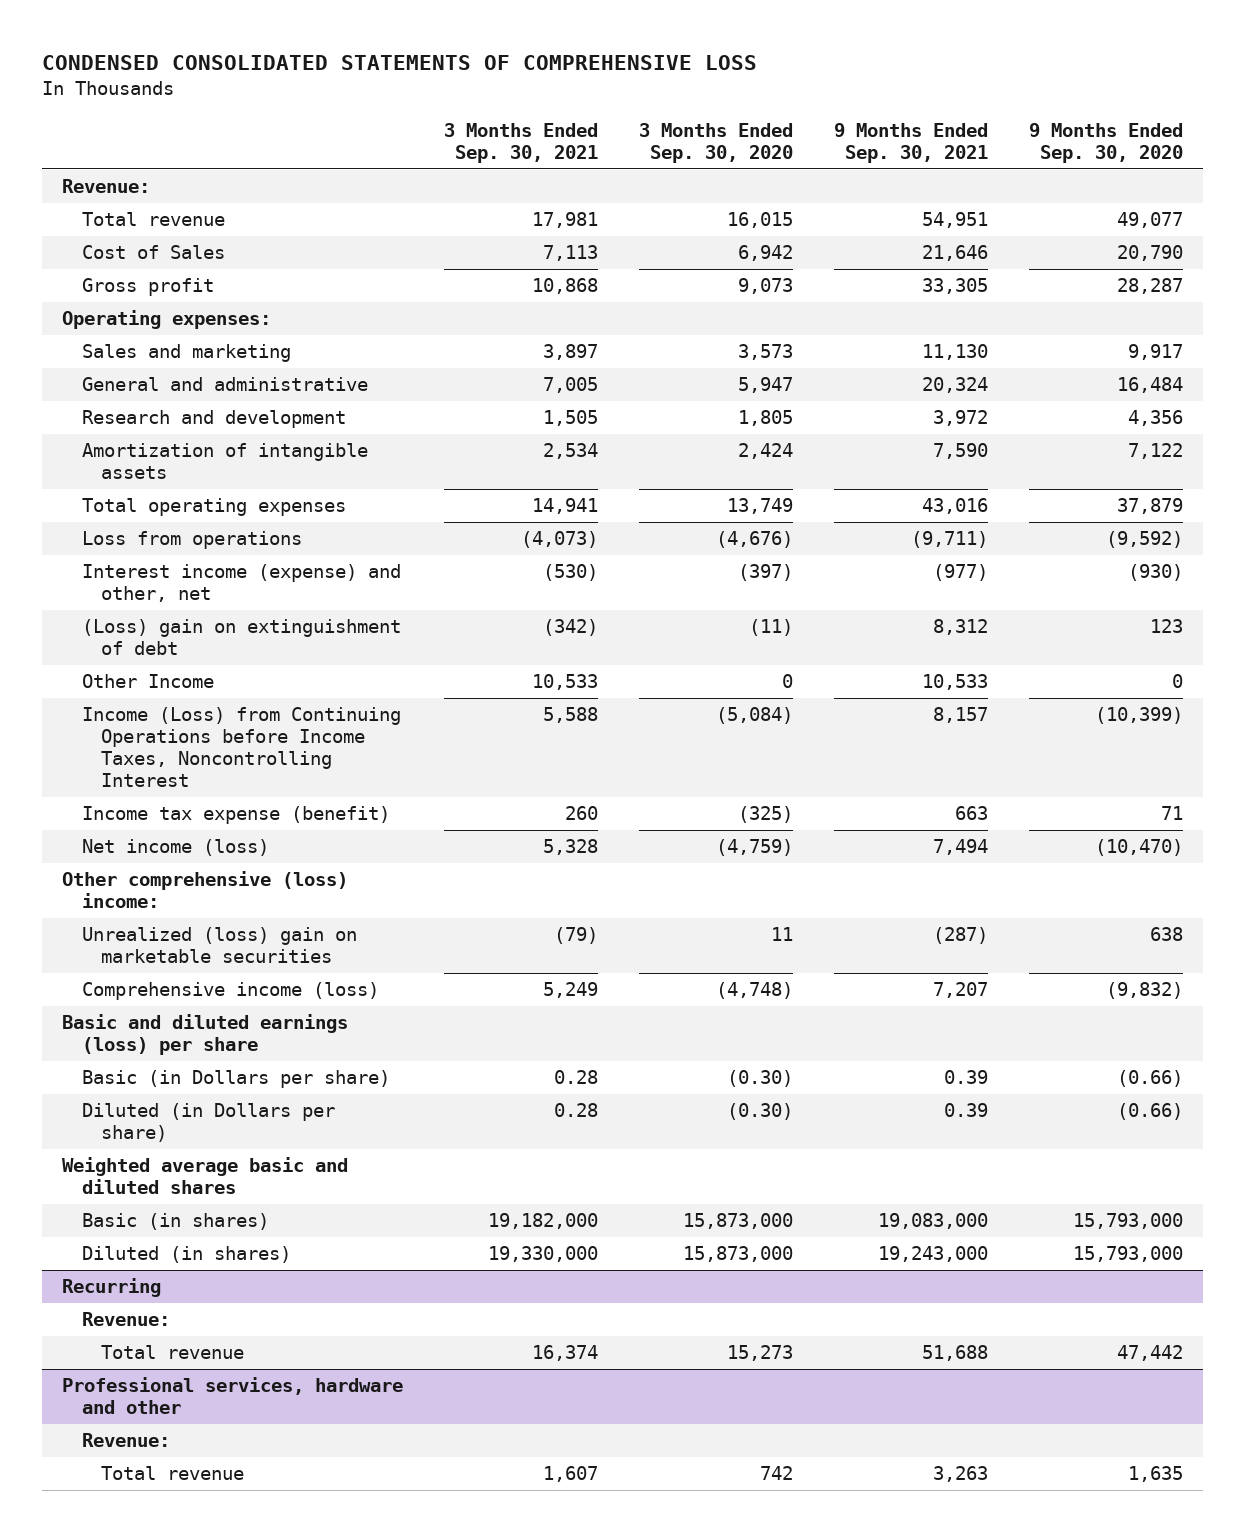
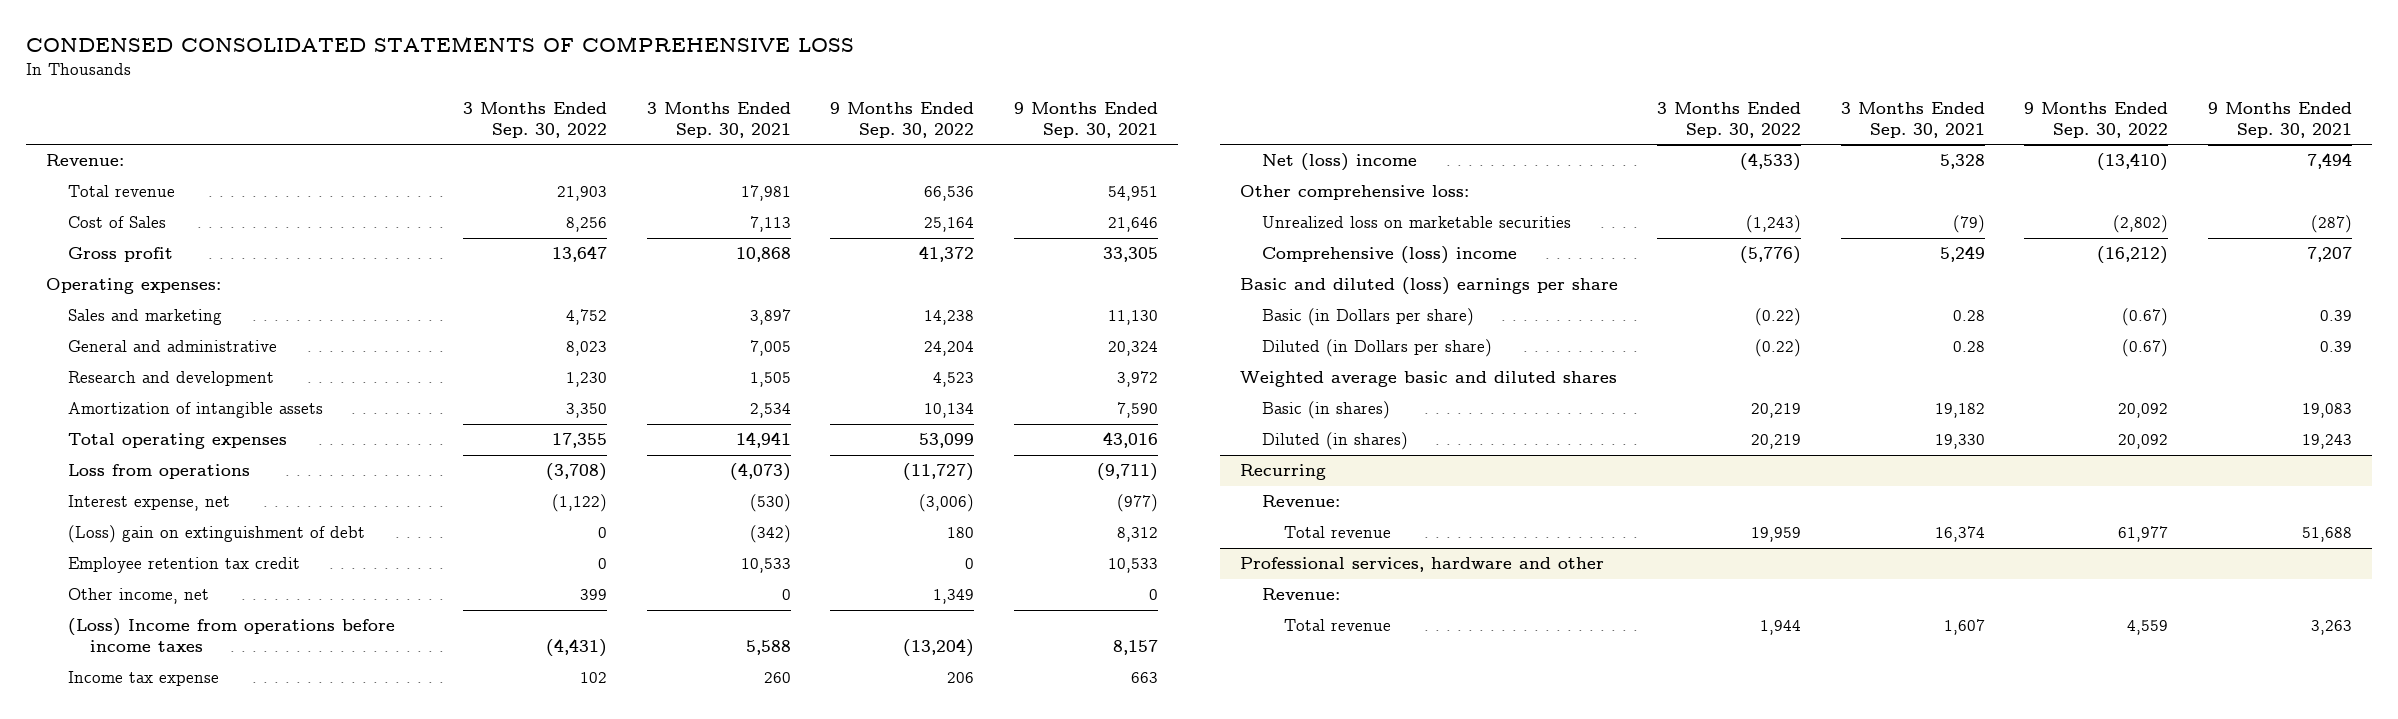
[639,122,794,163] 3 Months Ended Sep. 30, 2020 -> none
[1028,122,1183,163] 9 Months Ended Sep. 30, 2020 -> none
none -> [463,101,608,138] 3 Months Ended Sep. 30, 2022
none -> [830,101,975,138] 9 Months Ended Sep. 30, 2022
[81,564,401,603] Interest income (expense) and other, net -> [67,495,230,512] Interest expense, net
[81,674,214,689] Other Income -> [67,557,300,574] Employee retention tax credit
none -> [67,588,209,605] Other income, net
[81,707,401,787] Income (Loss) from Continuing Operations before Income Taxes, Noncontrolling Interest -> [67,618,395,653] (Loss) Income from operations before income taxes
[81,806,390,825] Income tax expense (benefit) -> [67,671,219,687] Income tax expense
[81,839,269,857] Net income (loss) -> [1261,153,1417,172] Net (loss) income
[62,871,349,909] Other comprehensive (loss) income: -> [1239,185,1469,201] Other comprehensive loss:
[81,927,357,964] Unrealized (loss) gain on marketable securities -> [1261,216,1571,229] Unrealized loss on marketable securities
[81,982,379,1001] Comprehensive income (loss) -> [1261,246,1517,265] Comprehensive (loss) income
[62,1014,349,1056] Basic and diluted earnings (loss) per share -> [1239,277,1618,296] Basic and diluted (loss) earnings per share
[488,1213,599,1230] 19,182,000 -> [1934,403,1985,419] 19,182
[878,1213,989,1230] 19,083,000 -> [2301,403,2352,419] 19,083
[488,1246,599,1263] 19,330,000 -> [1934,434,1985,450] 19,330
[878,1246,989,1263] 19,243,000 -> [2301,434,2352,450] 19,243

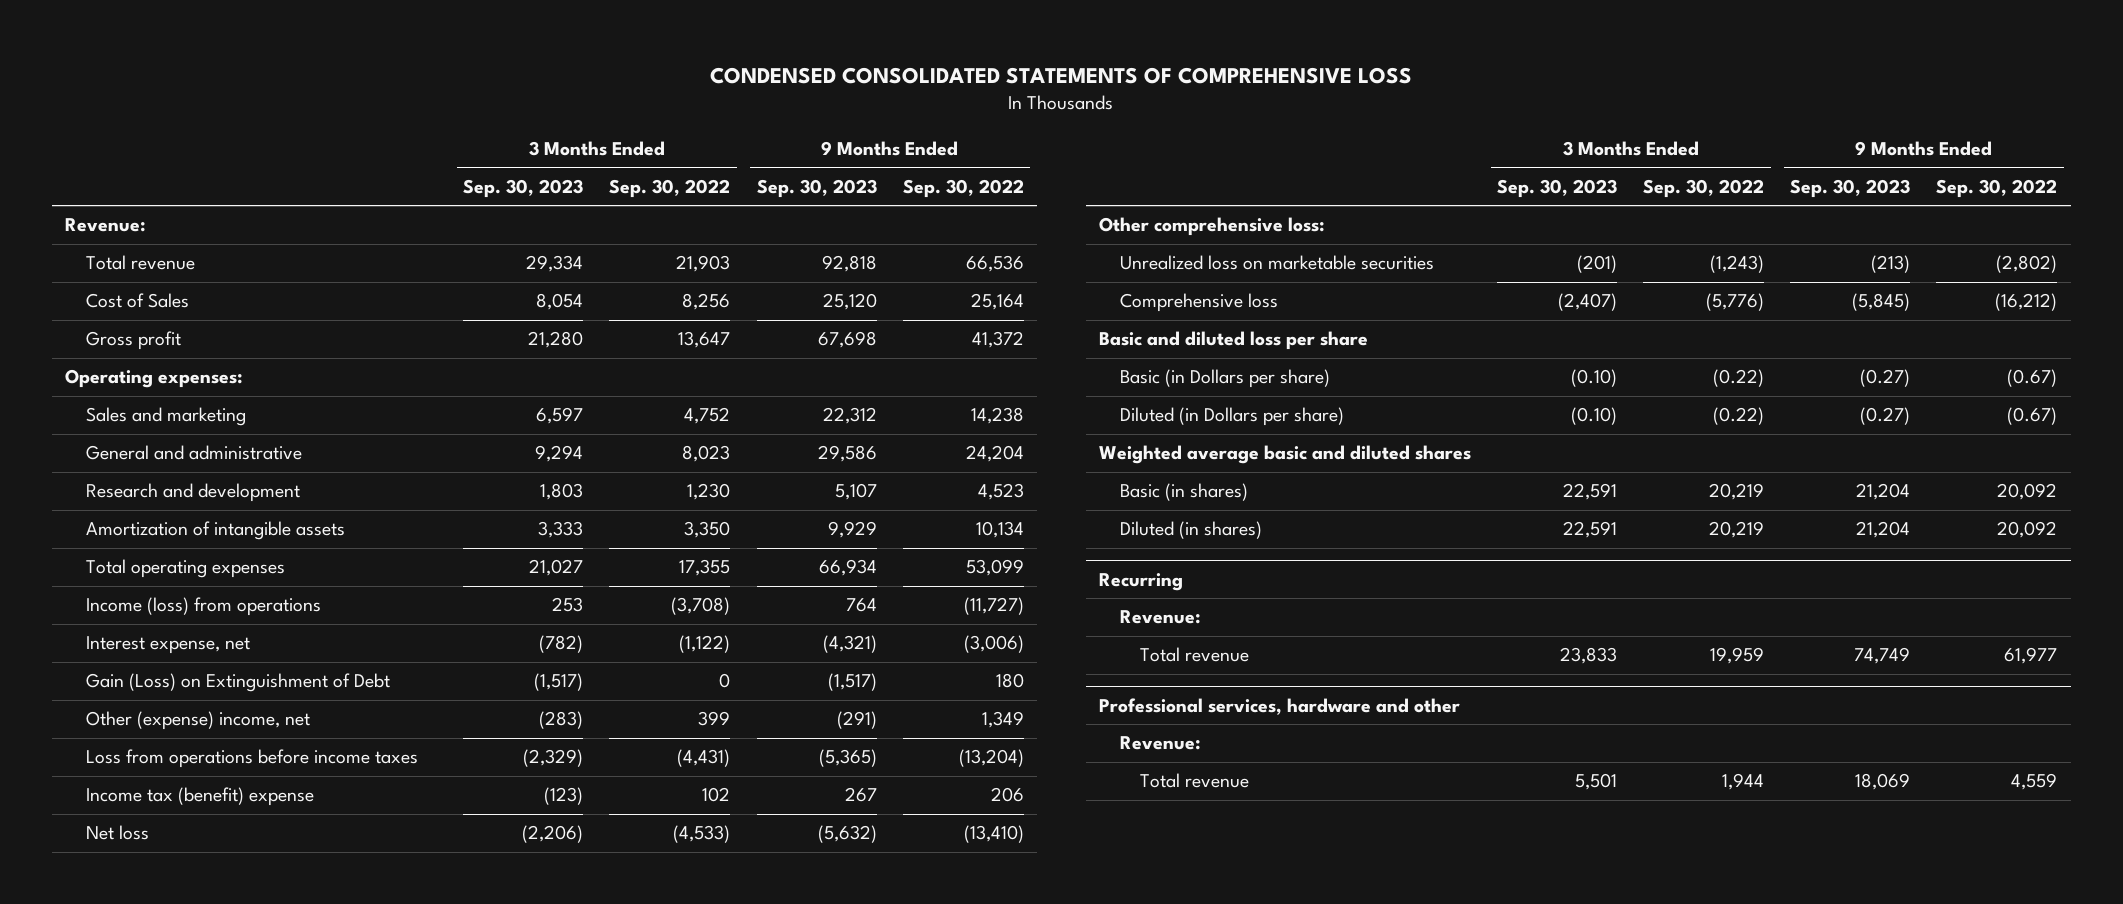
[646,101,791,138] 3 Months Ended Sep. 30, 2021 -> none
[1013,101,1158,138] 9 Months Ended Sep. 30, 2021 -> none
none -> [463,178,584,198] Sep. 30, 2023
none -> [756,178,877,198] Sep. 30, 2023
[67,464,250,480] Loss from operations -> [85,597,321,617] Income (loss) from operations
[67,557,300,574] Employee retention tax credit -> none
[67,525,365,544] (Loss) gain on extinguishment of debt -> [85,673,390,693] Gain (Loss) on Extinguishment of Debt
[67,588,209,605] Other income, net -> [85,711,310,731] Other (expense) income, net
[67,618,395,653] (Loss) Income from operations before income taxes -> [85,749,418,769] Loss from operations before income taxes
[67,671,219,687] Income tax expense -> [85,787,314,807] Income tax (benefit) expense
[1261,153,1417,172] Net (loss) income -> [85,825,149,841] Net loss
[1261,246,1517,265] Comprehensive (loss) income -> [1119,293,1278,313] Comprehensive loss
[1239,277,1618,296] Basic and diluted (loss) earnings per share -> [1099,331,1369,351] Basic and diluted loss per share

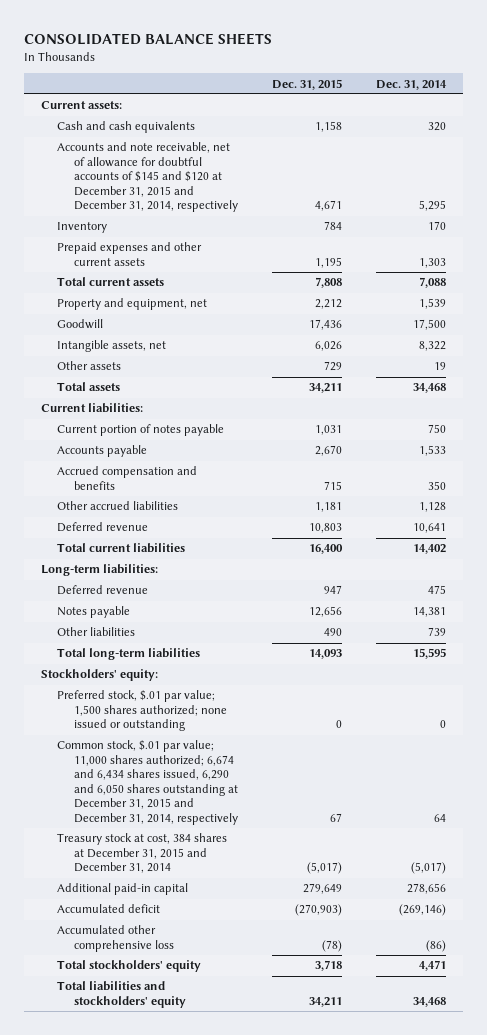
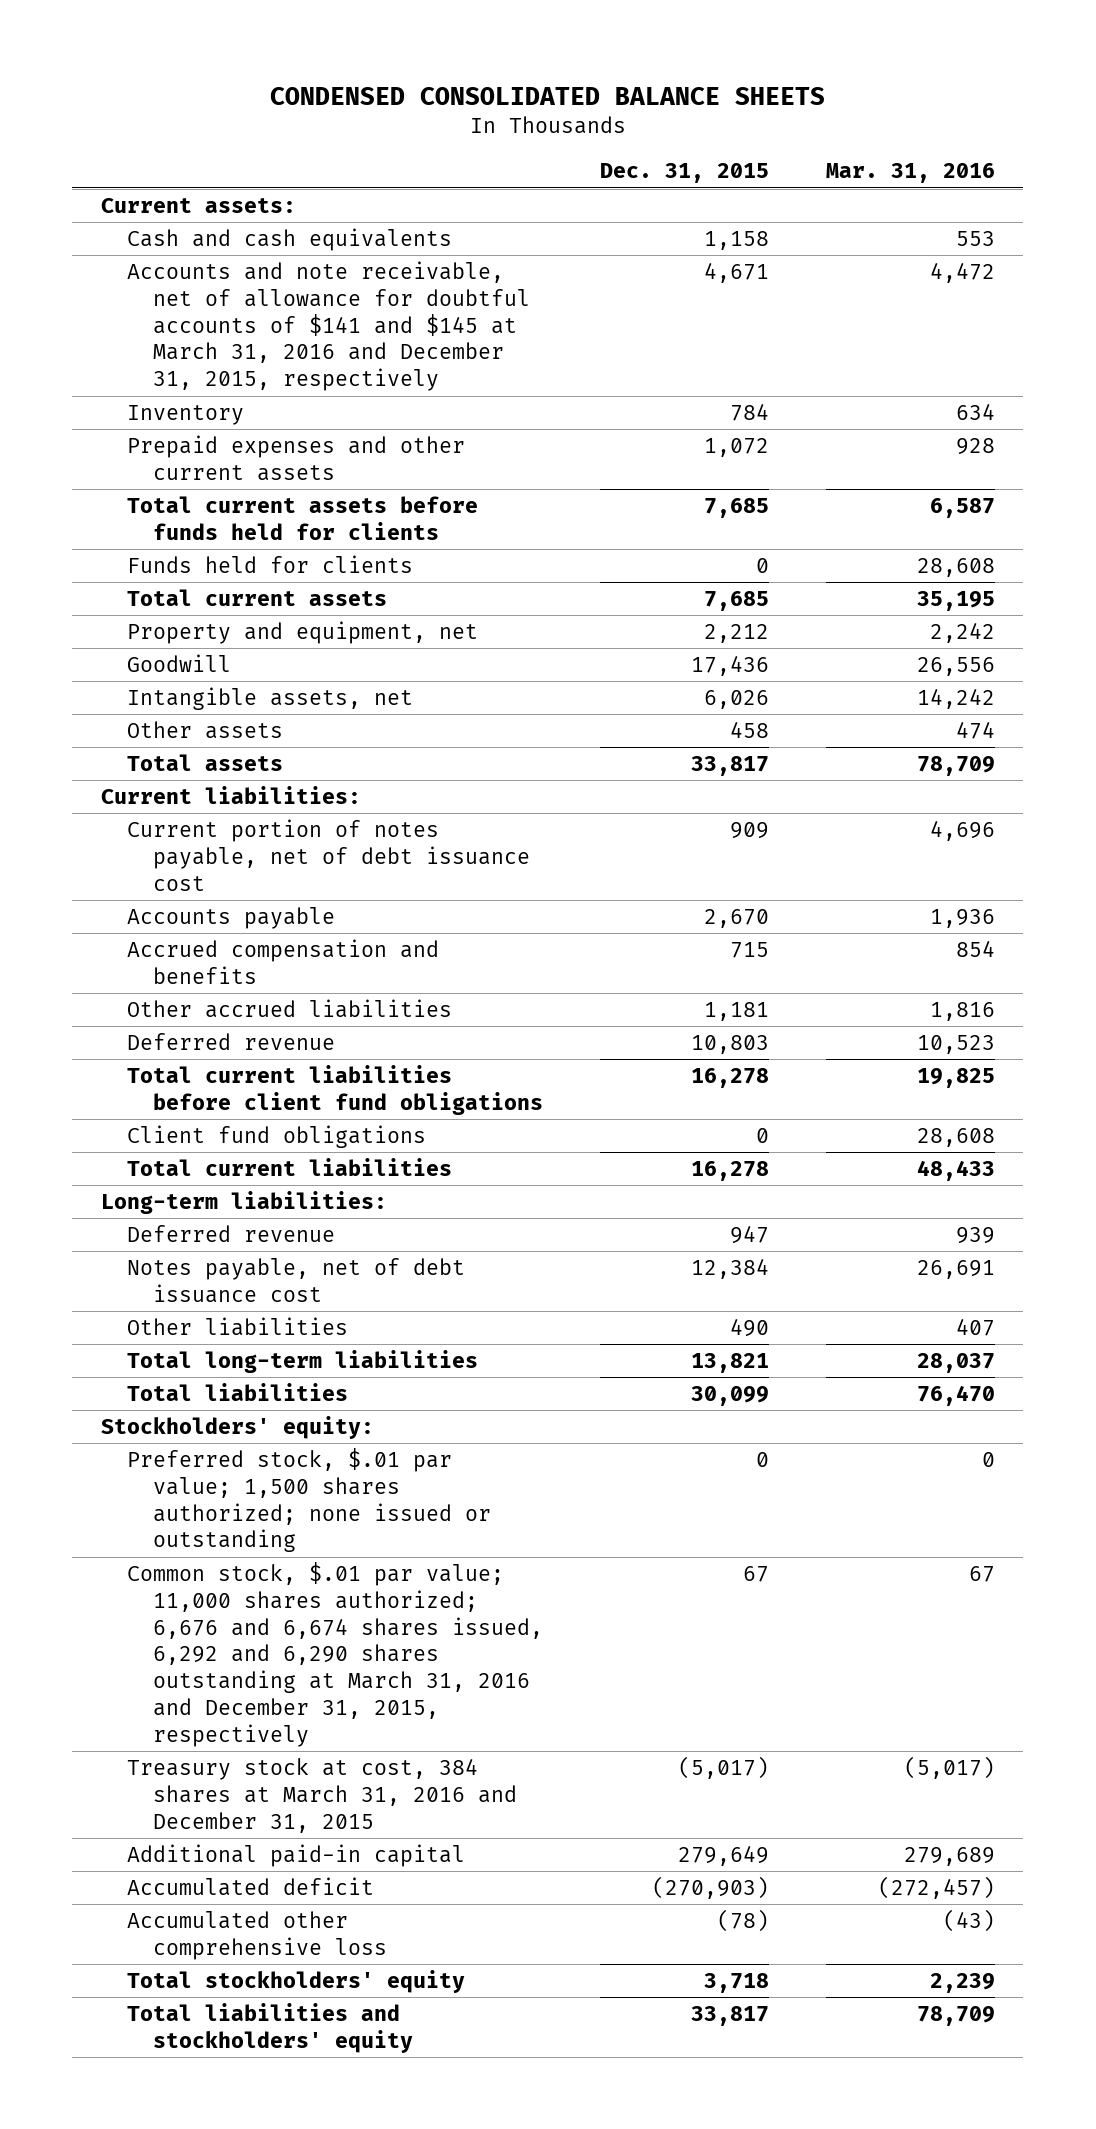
[24,32,273,45] CONSOLIDATED BALANCE SHEETS -> [269,86,825,105] CONDENSED CONSOLIDATED BALANCE SHEETS
[375,79,447,90] Dec. 31, 2014 -> none
none -> [825,163,995,184] Mar. 31, 2016
[57,142,238,213] Accounts and note receivable, net of allowance for doubtful accounts of $145 and $120 at December 31, 2015 and December 31, 2014, respectively -> [127,261,531,392] Accounts and note receivable, net of allowance for doubtful accounts of $141 and $145 at March 31, 2016 and December 31, 2015, respectively
[314,256,342,268] 1,195 -> [704,438,770,458] 1,072
none -> [127,496,479,540] Total current assets before funds held for clients
none -> [127,555,414,574] Funds held for clients
[314,277,342,289] 7,808 -> [704,591,770,612] 7,685
[323,361,342,372] 729 -> [730,721,770,739] 458
[308,383,342,394] 34,211 -> [691,756,770,777] 33,817
[57,424,225,437] Current portion of notes payable -> [127,819,531,891] Current portion of notes payable, net of debt issuance cost
[314,425,342,436] 1,031 -> [730,822,770,840] 909
none -> [127,1065,544,1115] Total current liabilities before client fund obligations
none -> [127,1125,427,1149] Client fund obligations
[308,544,343,555] 16,400 -> [691,1161,770,1182] 16,278
[57,606,131,619] Notes payable -> [127,1258,466,1303] Notes payable, net of debt issuance cost
[308,606,342,618] 12,656 -> [691,1258,770,1280] 12,384
[308,649,342,660] 14,093 -> [691,1353,770,1374] 13,821
none -> [127,1383,349,1402] Total liabilities
[57,740,238,825] Common stock, $.01 par value; 11,000 shares authorized; 6,674 and 6,434 shares issued, 6,290 and 6,050 shares outstanding at December 31, 2015 and December 31, 2014, respectively -> [127,1562,544,1747] Common stock, $.01 par value; 11,000 shares authorized; 6,676 and 6,674 shares issued, 6,292 and 6,290 shares outstanding at March 31, 2016 and December 31, 2015, respectively
[57,833,228,874] Treasury stock at cost, 384 shares at December 31, 2015 and December 31, 2014 -> [127,1758,518,1833] Treasury stock at cost, 384 shares at March 31, 2016 and December 31, 2015
[308,996,342,1007] 34,211 -> [691,2006,770,2027] 33,817

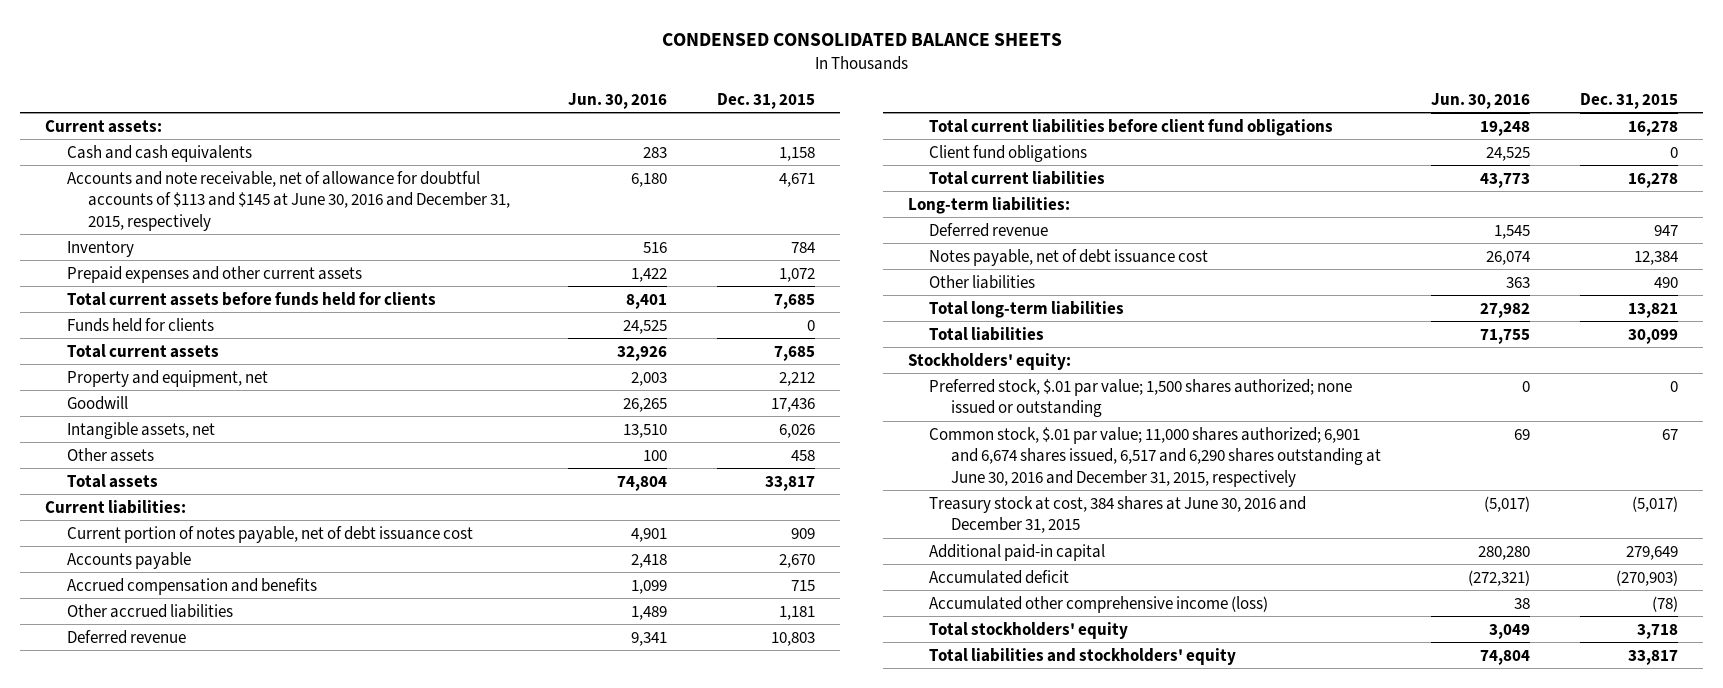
[825,163,995,184] Mar. 31, 2016 -> none
none -> [568,93,668,110] Jun. 30, 2016
[127,261,531,392] Accounts and note receivable, net of allowance for doubtful accounts of $141 and $145 at March 31, 2016 and December 31, 2015, respectively -> [66,170,511,231] Accounts and note receivable, net of allowance for doubtful accounts of $113 and $145 at June 30, 2016 and December 31, 2015, respectively
[127,1562,544,1747] Common stock, $.01 par value; 11,000 shares authorized; 6,676 and 6,674 shares issued, 6,292 and 6,290 shares outstanding at March 31, 2016 and December 31, 2015, respectively -> [929,426,1381,487] Common stock, $.01 par value; 11,000 shares authorized; 6,901 and 6,674 shares issued, 6,517 and 6,290 shares outstanding at June 30, 2016 and December 31, 2015, respectively
[127,1758,518,1833] Treasury stock at cost, 384 shares at March 31, 2016 and December 31, 2015 -> [929,495,1307,534] Treasury stock at cost, 384 shares at June 30, 2016 and December 31, 2015
[127,1911,388,1960] Accumulated other comprehensive loss -> [929,595,1269,613] Accumulated other comprehensive income (loss)

